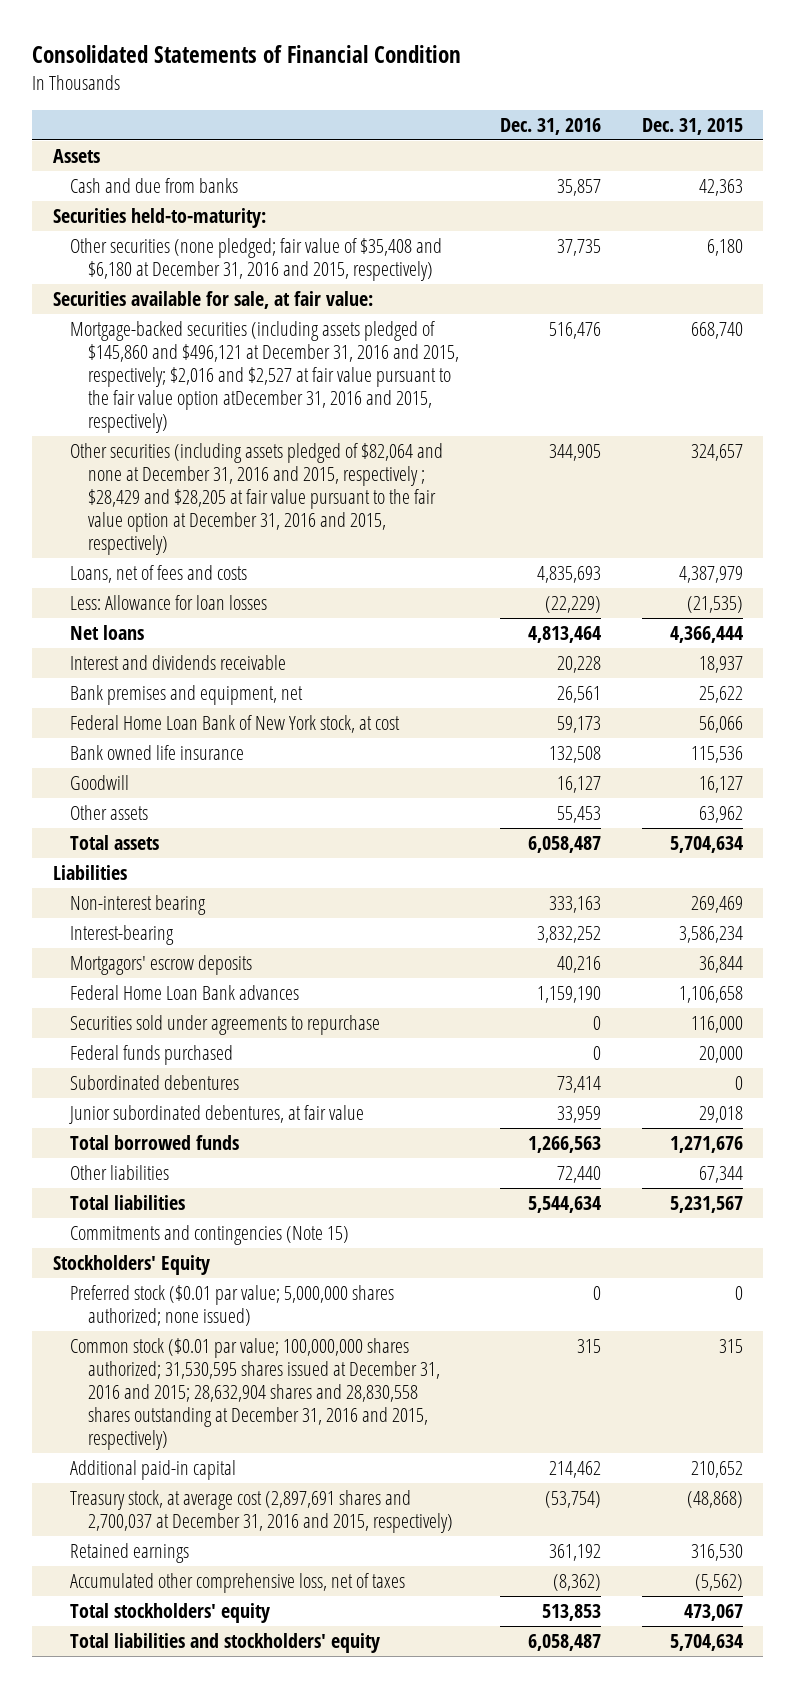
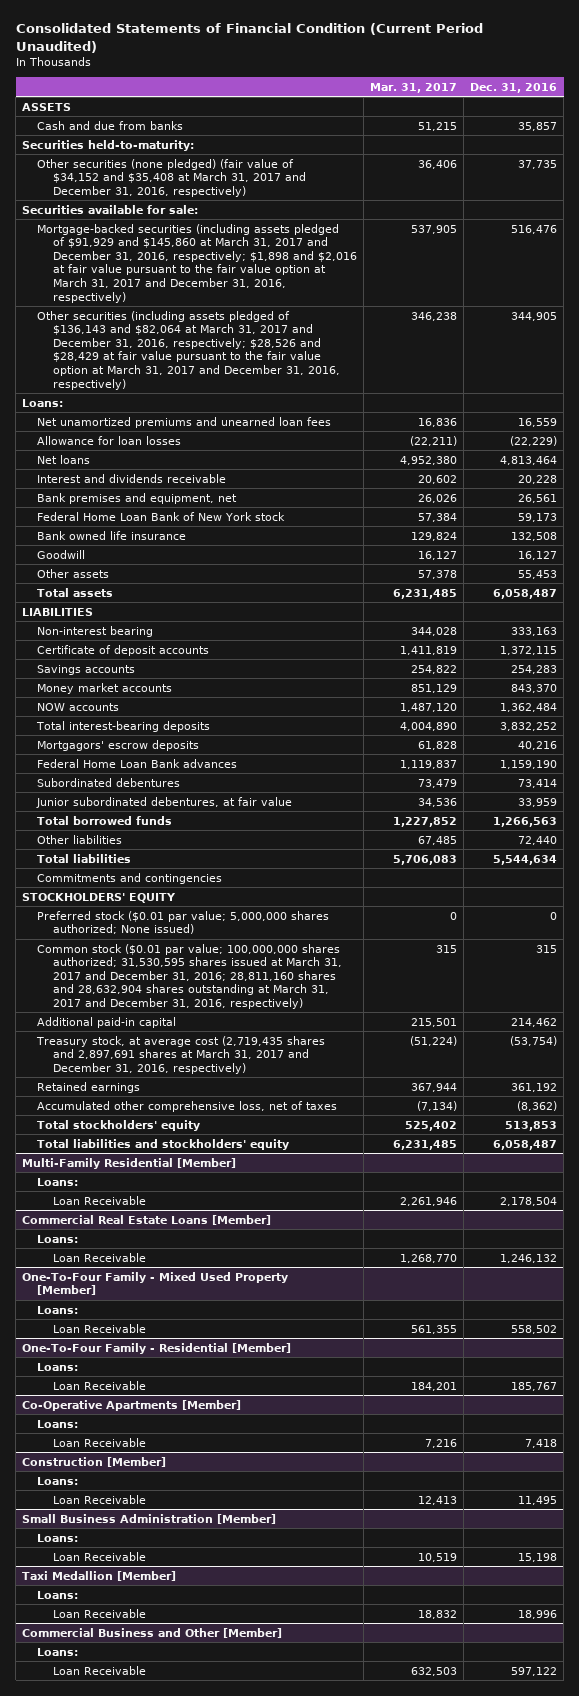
[32,45,462,64] Consolidated Statements of Financial Condition -> [15,23,483,53] Consolidated Statements of Financial Condition (Current Period Unaudited)
[641,117,743,135] Dec. 31, 2015 -> none
none -> [369,82,457,93] Mar. 31, 2017
[52,149,100,164] Assets -> [22,102,72,111] ASSETS
[70,565,248,584] Loans, net of fees and costs -> none
[70,238,443,282] Other securities (none pledged; fair value of $35,408 and $6,180 at December 31, 2016 and 2015, respectively) -> [37,158,306,197] Other securities (none pledged) (fair value of $34,152 and $35,408 at March 31, 2017 and December 31, 2016, respectively)
[52,291,373,310] Securities available for sale, at fair value: -> [22,204,199,214] Securities available for sale:
[70,321,460,433] Mortgage-backed securities (including assets pledged of $145,860 and $496,121 at December 31, 2016 and 2015, respectively; $2,016 and $2,527 at fair value pursuant to the fair value option atDecember 31, 2016 and 2015, respectively) -> [37,223,357,303] Mortgage-backed securities (including assets pledged of $91,929 and $145,860 at March 31, 2017 and December 31, 2016, respectively; $1,898 and $2,016 at fair value pursuant to the fair value option at March 31, 2017 and December 31, 2016, respectively)
[70,443,444,555] Other securities (including assets pledged of $82,064 and none at December 31, 2016 and 2015, respectively ; $28,429 and $28,205 at fair value pursuant to the fair value option at December 31, 2016 and 2015, respectively) -> [37,310,340,390] Other securities (including assets pledged of $136,143 and $82,064 at March 31, 2017 and December 31, 2016, respectively; $28,526 and $28,429 at fair value pursuant to the fair value option at March 31, 2017 and December 31, 2016, respectively)
none -> [22,398,64,407] Loans:
none -> [37,416,332,428] Net unamortized premiums and unearned loan fees
[70,595,268,611] Less: Allowance for loan losses -> [37,435,182,445] Allowance for loan losses
[70,715,401,734] Federal Home Loan Bank of New York stock, at cost -> [37,511,286,521] Federal Home Loan Bank of New York stock
[52,865,127,881] Liabilities -> [22,607,94,616] LIABILITIES
none -> [37,644,210,656] Certificate of deposit accounts
none -> [37,664,136,675] Savings accounts
none -> [37,682,173,694] Money market accounts
none -> [37,702,120,711] NOW accounts
[70,925,175,946] Interest-bearing -> [36,720,211,732] Total interest-bearing deposits
[70,1015,381,1036] Securities sold under agreements to repurchase -> none
[70,1045,234,1066] Federal funds purchased -> none
[70,1225,350,1246] Commitments and contingencies (Note 15) -> [37,872,223,884] Commitments and contingencies
[52,1255,210,1276] Stockholders' Equity -> [22,892,177,903] STOCKHOLDERS' EQUITY
[70,1285,395,1327] Preferred stock ($0.01 par value; 5,000,000 shares authorized; none issued) -> [37,910,330,935] Preferred stock ($0.01 par value; 5,000,000 shares authorized; None issued)
[70,1338,441,1450] Common stock ($0.01 par value; 100,000,000 shares authorized; 31,530,595 shares issued at December 31, 2016 and 2015; 28,632,904 shares and 28,830,558 shares outstanding at December 31, 2016 and 2015, respectively) -> [37,943,342,1010] Common stock ($0.01 par value; 100,000,000 shares authorized; 31,530,595 shares issued at March 31, 2017 and December 31, 2016; 28,811,160 shares and 28,632,904 shares outstanding at March 31, 2017 and December 31, 2016, respectively)
[70,1490,454,1534] Treasury stock, at average cost (2,897,691 shares and 2,700,037 at December 31, 2016 and 2015, respectively) -> [36,1035,326,1074] Treasury stock, at average cost (2,719,435 shares and 2,897,691 shares at March 31, 2017 and December 31, 2016, respectively)
none -> [22,1157,237,1169] Multi-Family Residential [Member]
none -> [37,1177,79,1186] Loans:
none -> [52,1195,146,1205] Loan Receivable
none -> [22,1214,272,1225] Commercial Real Estate Loans [Member]
none -> [37,1234,79,1243] Loans:
none -> [52,1252,146,1262] Loan Receivable
none -> [22,1271,289,1296] One-To-Four Family - Mixed Used Property [Member]
none -> [37,1305,79,1314] Loans:
none -> [52,1323,146,1333] Loan Receivable
none -> [22,1342,292,1354] One-To-Four Family - Residential [Member]
none -> [37,1362,79,1371] Loans:
none -> [52,1380,146,1390] Loan Receivable
none -> [22,1399,242,1411] Co-Operative Apartments [Member]
none -> [37,1419,79,1428] Loans:
none -> [52,1437,146,1447] Loan Receivable
none -> [22,1456,167,1467] Construction [Member]
none -> [37,1476,79,1485] Loans:
none -> [52,1494,146,1504] Loan Receivable
none -> [22,1513,277,1524] Small Business Administration [Member]
none -> [37,1533,79,1542] Loans:
none -> [52,1551,146,1561] Loan Receivable
none -> [22,1570,177,1581] Taxi Medallion [Member]
none -> [37,1590,79,1599] Loans:
none -> [52,1608,146,1618] Loan Receivable
none -> [22,1627,283,1638] Commercial Business and Other [Member]
none -> [37,1647,79,1656] Loans:
none -> [52,1665,146,1675] Loan Receivable

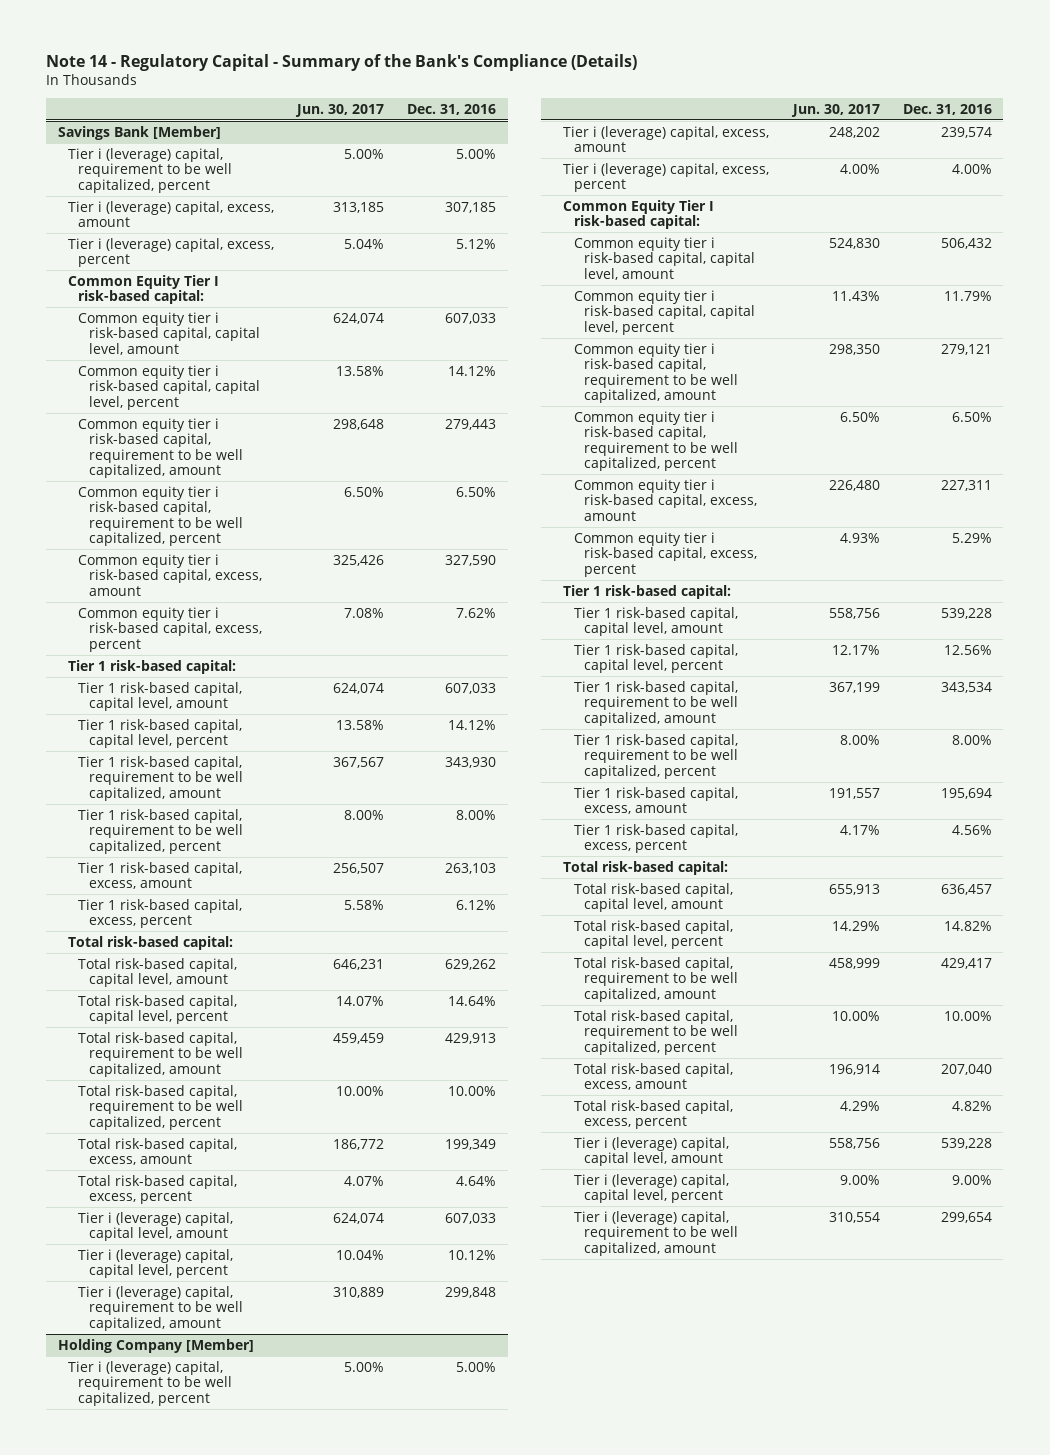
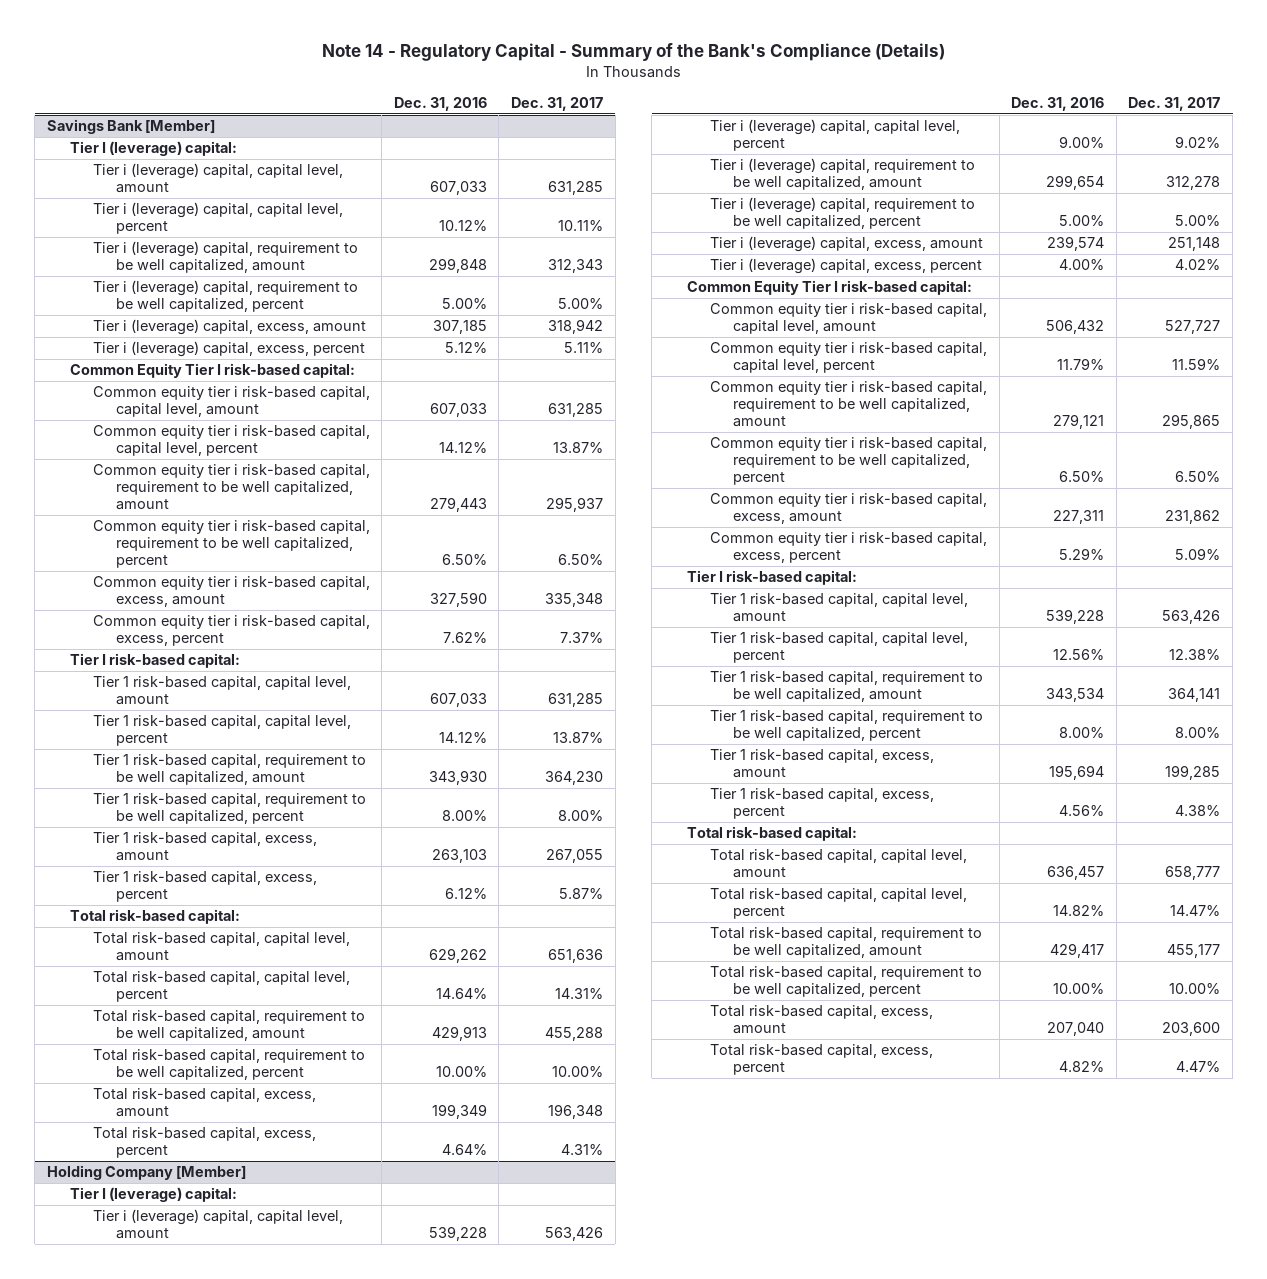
[295,103,385,117] Jun. 30, 2017 -> none
none -> [511,97,604,112] Dec. 31, 2017
none -> [69,141,237,157] Tier I (leverage) capital:
[78,1211,234,1242] Tier i (leverage) capital, capital level, amount -> [92,163,343,194] Tier i (leverage) capital, capital level, amount
[78,1248,234,1279] Tier i (leverage) capital, capital level, percent -> [92,202,343,235] Tier i (leverage) capital, capital level, percent
[78,1285,243,1331] Tier i (leverage) capital, requirement to be well capitalized, amount -> [92,241,358,274] Tier i (leverage) capital, requirement to be well capitalized, amount
[67,659,236,674] Tier 1 risk-based capital: -> [69,653,240,669] Tier I risk-based capital:
none -> [69,1187,237,1203] Tier I (leverage) capital:
[573,1136,729,1167] Tier i (leverage) capital, capital level, amount -> [92,1209,343,1240] Tier i (leverage) capital, capital level, amount
[573,1173,729,1204] Tier i (leverage) capital, capital level, percent -> [710,119,961,152] Tier i (leverage) capital, capital level, percent
[573,1210,738,1256] Tier i (leverage) capital, requirement to be well capitalized, amount -> [710,158,976,191] Tier i (leverage) capital, requirement to be well capitalized, amount
[563,584,732,599] Tier 1 risk-based capital: -> [687,570,858,586] Tier I risk-based capital:

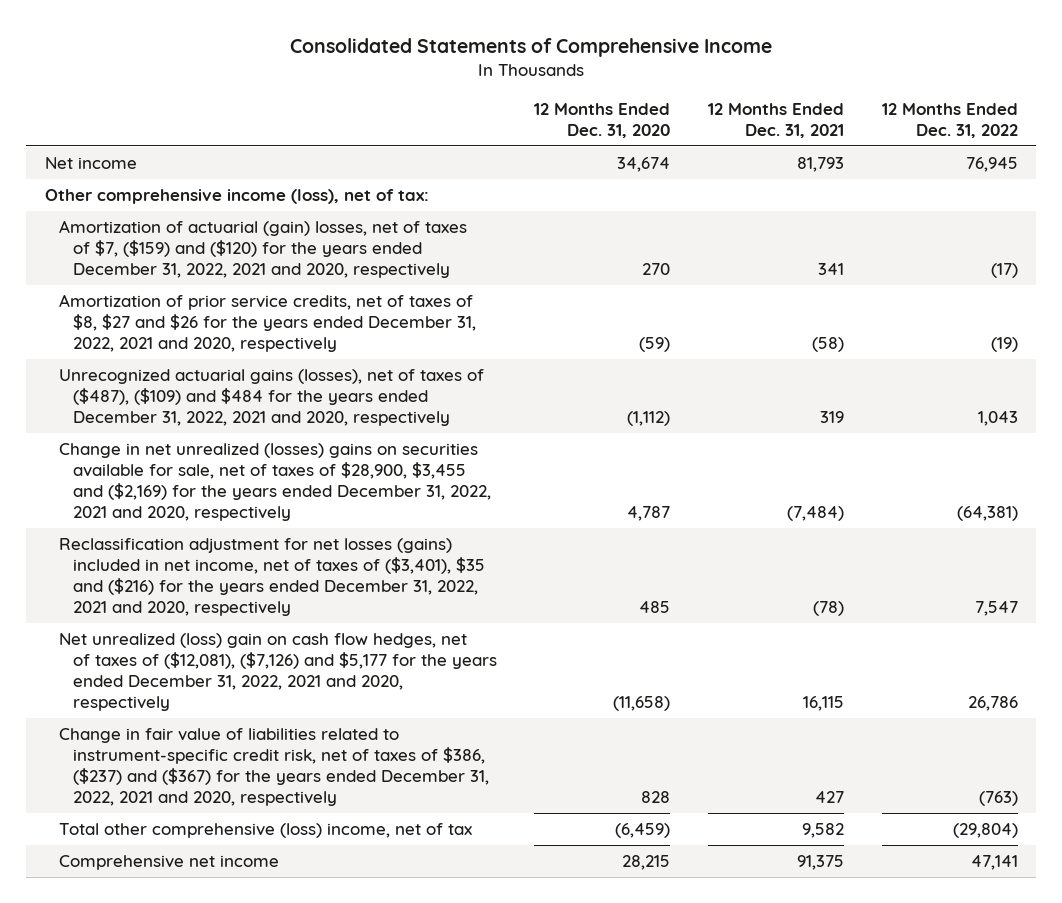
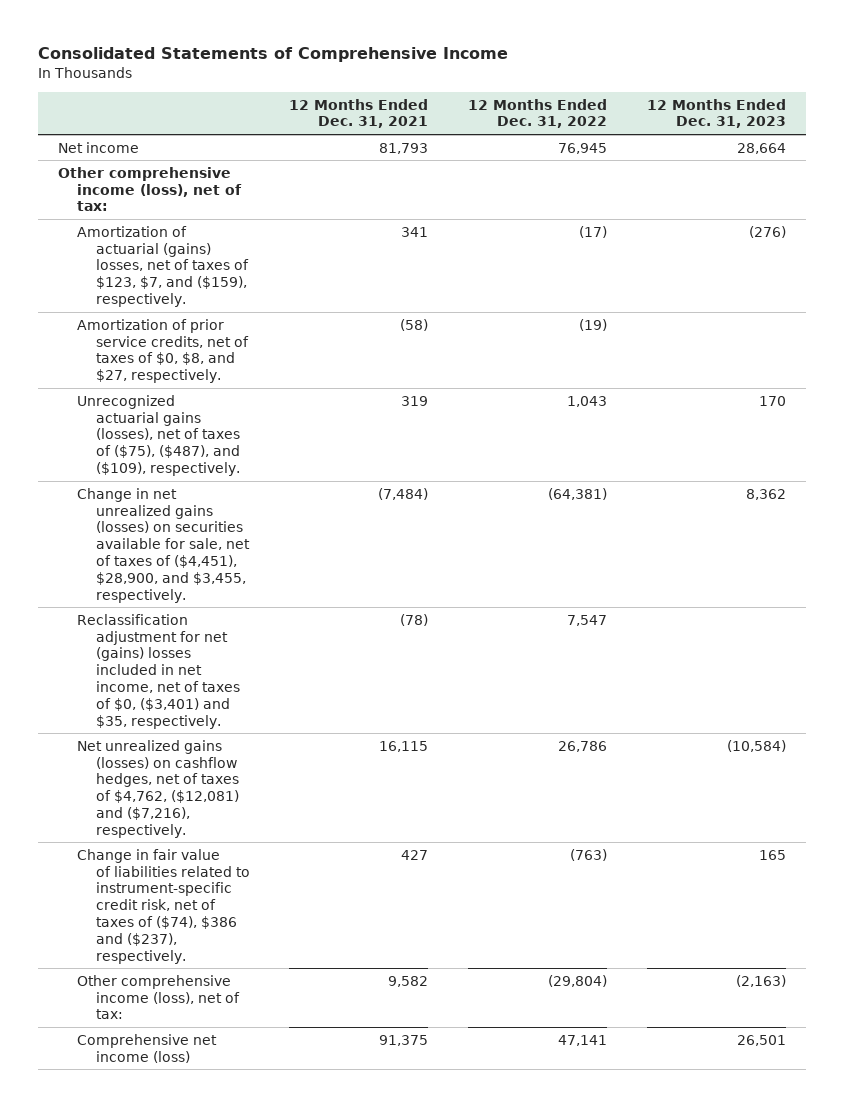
[534,102,671,138] 12 Months Ended Dec. 31, 2020 -> none
none -> [647,98,787,129] 12 Months Ended Dec. 31, 2023
[58,220,467,279] Amortization of actuarial (gain) losses, net of taxes of $7, ($159) and ($120) for the years ended December 31, 2022, 2021 and 2020, respectively -> [76,225,249,308] Amortization of actuarial (gains) losses, net of taxes of $123, $7, and ($159), respectively.
[58,294,476,353] Amortization of prior service credits, net of taxes of $8, $27 and $26 for the years ended December 31, 2022, 2021 and 2020, respectively -> [76,318,249,384] Amortization of prior service credits, net of taxes of $0, $8, and $27, respectively.
[58,369,484,427] Unrecognized actuarial gains (losses), net of taxes of ($487), ($109) and $484 for the years ended December 31, 2022, 2021 and 2020, respectively -> [76,394,240,477] Unrecognized actuarial gains (losses), net of taxes of ($75), ($487), and ($109), respectively.
[58,443,491,521] Change in net unrealized (losses) gains on securities available for sale, net of taxes of $28,900, $3,455 and ($2,169) for the years ended December 31, 2022, 2021 and 2020, respectively -> [76,487,250,603] Change in net unrealized gains (losses) on securities available for sale, net of taxes of ($4,451), $28,900, and $3,455, respectively.
[58,538,485,616] Reclassification adjustment for net losses (gains) included in net income, net of taxes of ($3,401), $35 and ($216) for the years ended December 31, 2022, 2021 and 2020, respectively -> [76,613,240,729] Reclassification adjustment for net (gains) losses included in net income, net of taxes of $0, ($3,401) and $35, respectively.
[58,633,497,711] Net unrealized (loss) gain on cash flow hedges, net of taxes of ($12,081), ($7,126) and $5,177 for the years ended December 31, 2022, 2021 and 2020, respectively -> [76,739,239,838] Net unrealized gains (losses) on cashflow hedges, net of taxes of $4,762, ($12,081) and ($7,216), respectively.
[58,728,489,806] Change in fair value of liabilities related to instrument-specific credit risk, net of taxes of $386, ($237) and ($367) for the years ended December 31, 2022, 2021 and 2020, respectively -> [76,848,250,964] Change in fair value of liabilities related to instrument-specific credit risk, net of taxes of ($74), $386 and ($237), respectively.
[58,823,472,839] Total other comprehensive (loss) income, net of tax -> [76,974,240,1020] Other comprehensive income (loss), net of tax:
[58,855,279,871] Comprehensive net income -> [76,1033,217,1063] Comprehensive net income (loss)

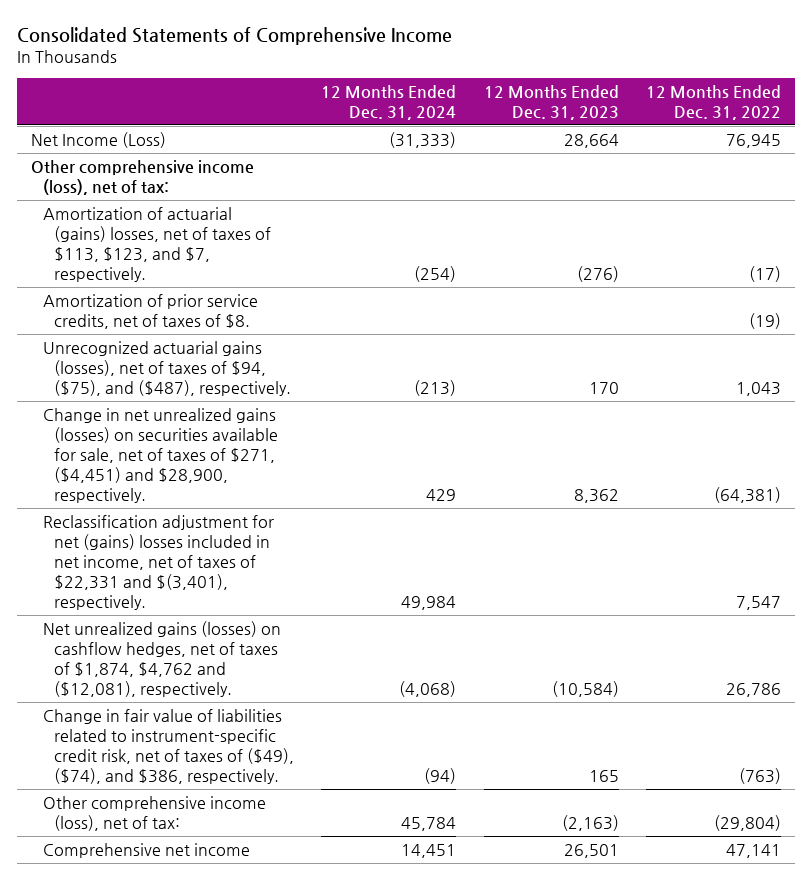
[289,98,429,129] 12 Months Ended Dec. 31, 2021 -> none
none -> [321,84,457,120] 12 Months Ended Dec. 31, 2024
[57,141,139,153] Net income -> [31,132,167,149] Net Income (Loss)
[76,225,249,308] Amortization of actuarial (gains) losses, net of taxes of $123, $7, and ($159), respectively. -> [42,207,272,282] Amortization of actuarial (gains) losses, net of taxes of $113, $123, and $7, respectively.
[76,318,249,384] Amortization of prior service credits, net of taxes of $0, $8, and $27, respectively. -> [42,294,258,329] Amortization of prior service credits, net of taxes of $8.
[76,394,240,477] Unrecognized actuarial gains (losses), net of taxes of ($75), ($487), and ($109), respectively. -> [42,341,292,396] Unrecognized actuarial gains (losses), net of taxes of $94, ($75), and ($487), respectively.
[76,487,250,603] Change in net unrealized gains (losses) on securities available for sale, net of taxes of ($4,451), $28,900, and $3,455, respectively. -> [42,408,279,503] Change in net unrealized gains (losses) on securities available for sale, net of taxes of $271, ($4,451) and $28,900, respectively.
[76,613,240,729] Reclassification adjustment for net (gains) losses included in net income, net of taxes of $0, ($3,401) and $35, respectively. -> [42,515,274,610] Reclassification adjustment for net (gains) losses included in net income, net of taxes of $22,331 and $(3,401), respectively.
[76,739,239,838] Net unrealized gains (losses) on cashflow hedges, net of taxes of $4,762, ($12,081) and ($7,216), respectively. -> [42,621,281,697] Net unrealized gains (losses) on cashflow hedges, net of taxes of $1,874, $4,762 and ($12,081), respectively.
[76,848,250,964] Change in fair value of liabilities related to instrument-specific credit risk, net of taxes of ($74), $386 and ($237), respectively. -> [42,709,295,784] Change in fair value of liabilities related to instrument-specific credit risk, net of taxes of ($49), ($74), and $386, respectively.
[76,1033,217,1063] Comprehensive net income (loss) -> [42,843,250,859] Comprehensive net income

